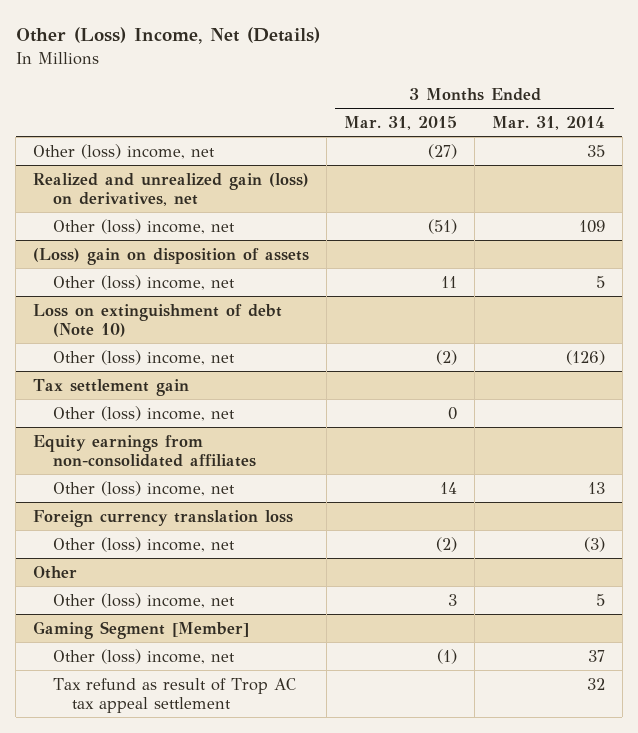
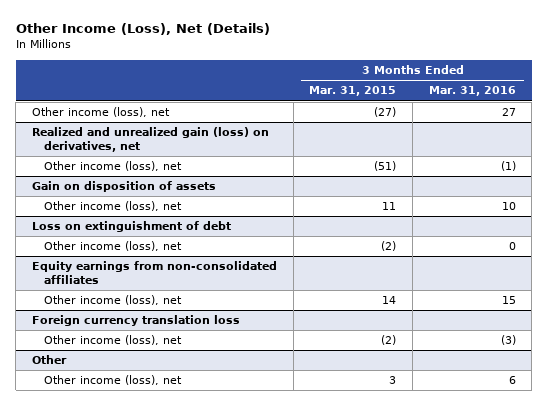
[15,27,320,45] Other (Loss) Income, Net (Details) -> [15,23,270,36] Other Income (Loss), Net (Details)
[491,116,605,131] Mar. 31, 2014 -> none
none -> [428,86,516,97] Mar. 31, 2016
[33,143,216,159] Other (loss) income, net -> [31,107,170,118] Other income (loss), net
[33,378,190,396] Tax settlement gain -> none
[52,405,235,421] Other (loss) income, net -> none
[52,218,235,234] Other (loss) income, net -> [44,161,183,172] Other income (loss), net
[33,247,310,265] (Loss) gain on disposition of assets -> [31,181,216,193] Gain on disposition of assets
[52,274,235,290] Other (loss) income, net -> [44,201,183,212] Other income (loss), net
[33,303,283,337] Loss on extinguishment of debt (Note 10) -> [31,221,231,233] Loss on extinguishment of debt
[52,349,235,365] Other (loss) income, net -> [44,241,183,252] Other income (loss), net
[52,480,235,496] Other (loss) income, net -> [44,295,183,306] Other income (loss), net
[52,536,235,552] Other (loss) income, net -> [44,335,183,346] Other income (loss), net
[33,620,250,639] Gaming Segment [Member] -> none
[52,648,235,664] Other (loss) income, net -> none
[52,677,296,713] Tax refund as result of Trop AC tax appeal settlement -> none
[52,592,235,608] Other (loss) income, net -> [44,375,183,386] Other income (loss), net

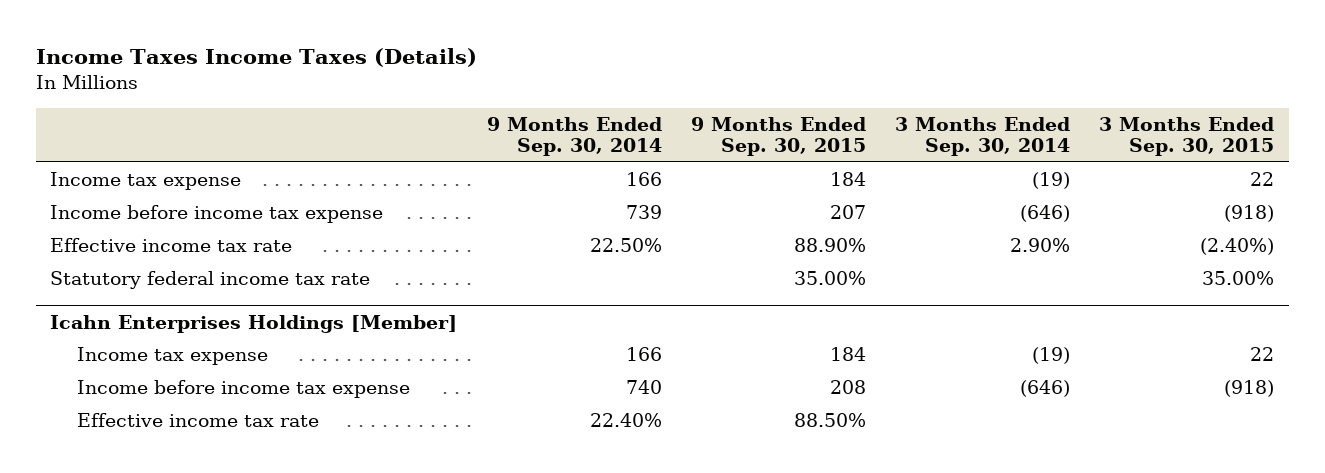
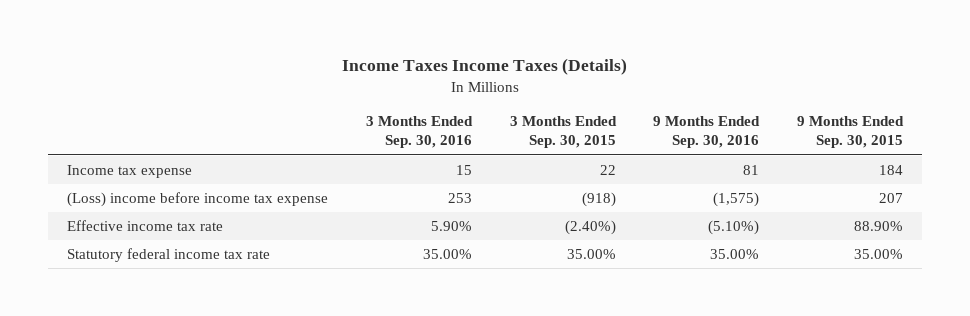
[486,116,662,156] 9 Months Ended Sep. 30, 2014 -> none
[895,116,1071,156] 3 Months Ended Sep. 30, 2014 -> none
none -> [365,115,473,149] 3 Months Ended Sep. 30, 2016
none -> [653,115,761,149] 9 Months Ended Sep. 30, 2016
[50,204,384,223] Income before income tax expense -> [66,192,328,208] (Loss) income before income tax expense
[50,314,458,333] Icahn Enterprises Holdings [Member] -> none
[77,346,269,365] Income tax expense -> none
[77,379,411,398] Income before income tax expense -> none
[77,412,320,427] Effective income tax rate -> none

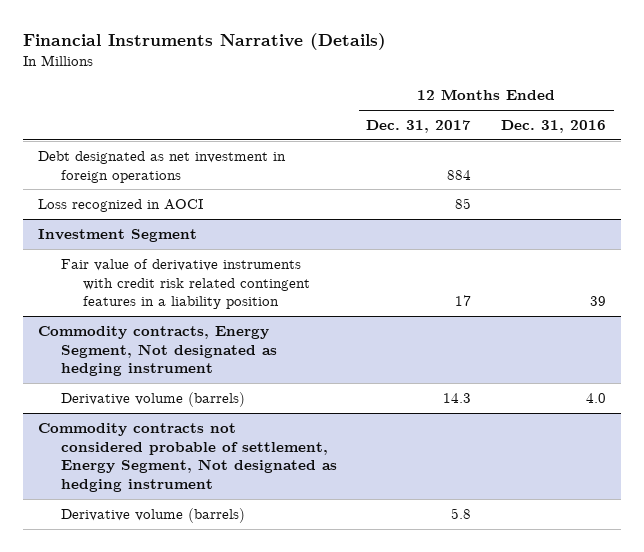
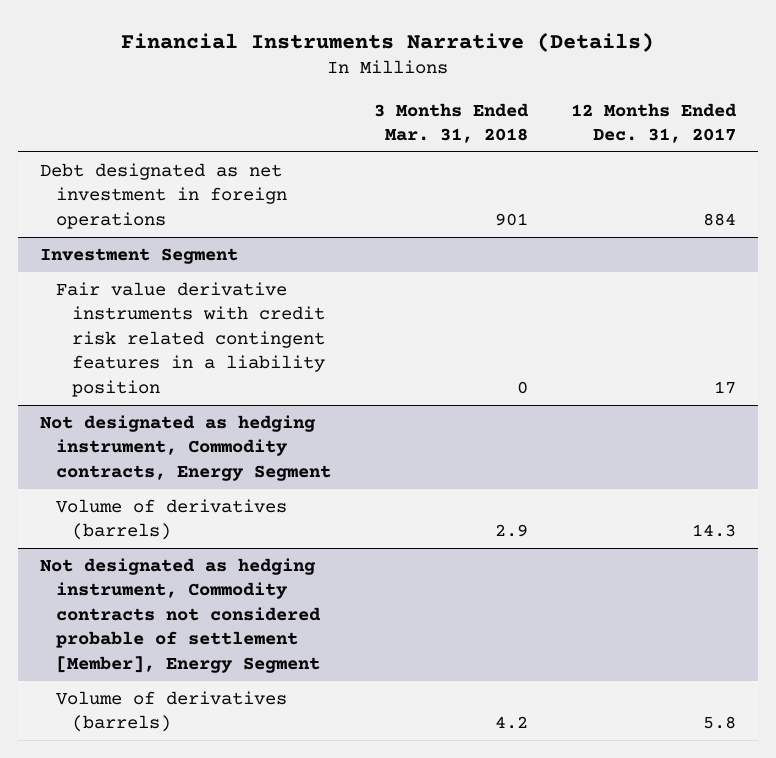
[501,119,607,133] Dec. 31, 2016 -> none
none -> [373,102,529,144] 3 Months Ended Mar. 31, 2018
[38,198,204,212] Loss recognized in AOCI -> none
[60,258,310,310] Fair value of derivative instruments with credit risk related contingent features in a liability position -> [55,282,325,397] Fair value derivative instruments with credit risk related contingent features in a liability position
[38,325,277,377] Commodity contracts, Energy Segment, Not designated as hedging instrument -> [39,415,331,481] Not designated as hedging instrument, Commodity contracts, Energy Segment
[60,391,245,407] Derivative volume (barrels) -> [55,499,287,541] Volume of derivatives (barrels)
[38,422,337,493] Commodity contracts not considered probable of settlement, Energy Segment, Not designated as hedging instrument -> [39,558,321,673] Not designated as hedging instrument, Commodity contracts not considered probable of settlement [Member], Energy Segment
[60,507,245,523] Derivative volume (barrels) -> [55,691,287,733] Volume of derivatives (barrels)

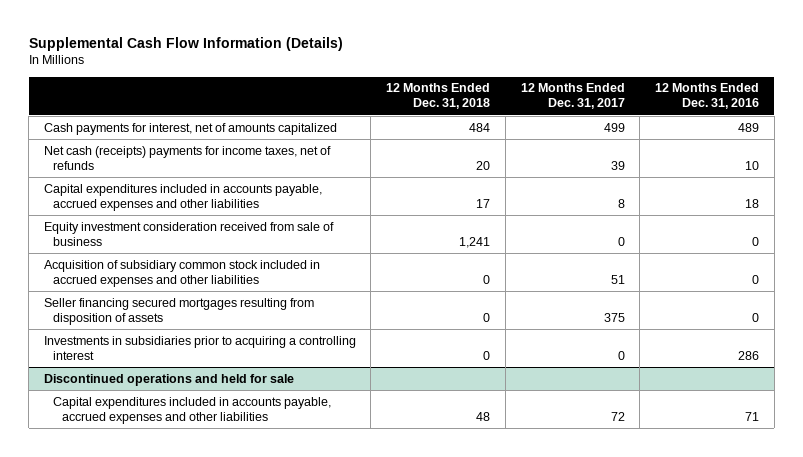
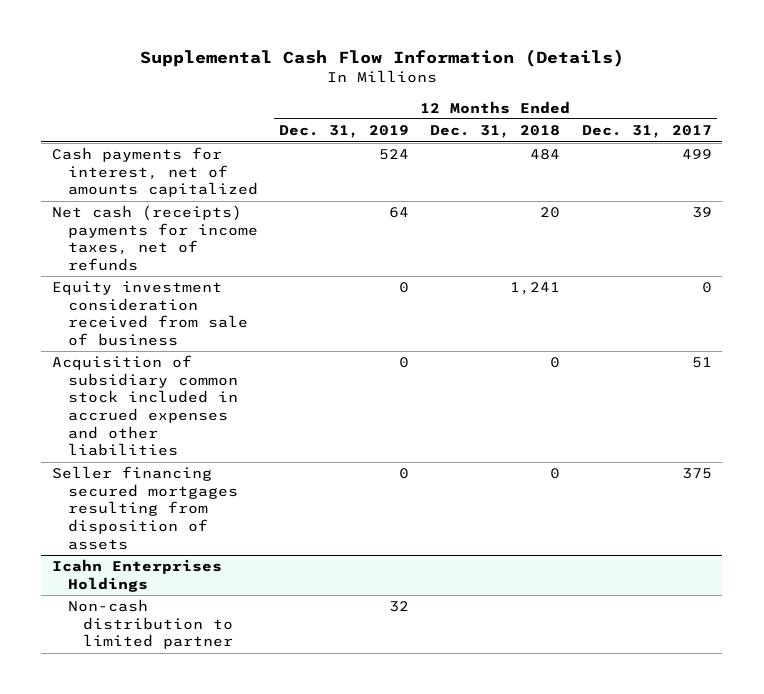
[654,83,759,110] 12 Months Ended Dec. 31, 2016 -> none
none -> [278,125,409,139] Dec. 31, 2019
[43,183,322,211] Capital expenditures included in accounts payable, accrued expenses and other liabilities -> none
[43,335,356,360] Investments in subsidiaries prior to acquiring a controlling interest -> none
[43,373,294,386] Discontinued operations and held for sale -> none
[52,396,331,424] Capital expenditures included in accounts payable, accrued expenses and other liabilities -> none
none -> [51,559,222,592] Icahn Enterprises Holdings
none -> [67,599,234,650] Non-cash distribution to limited partner

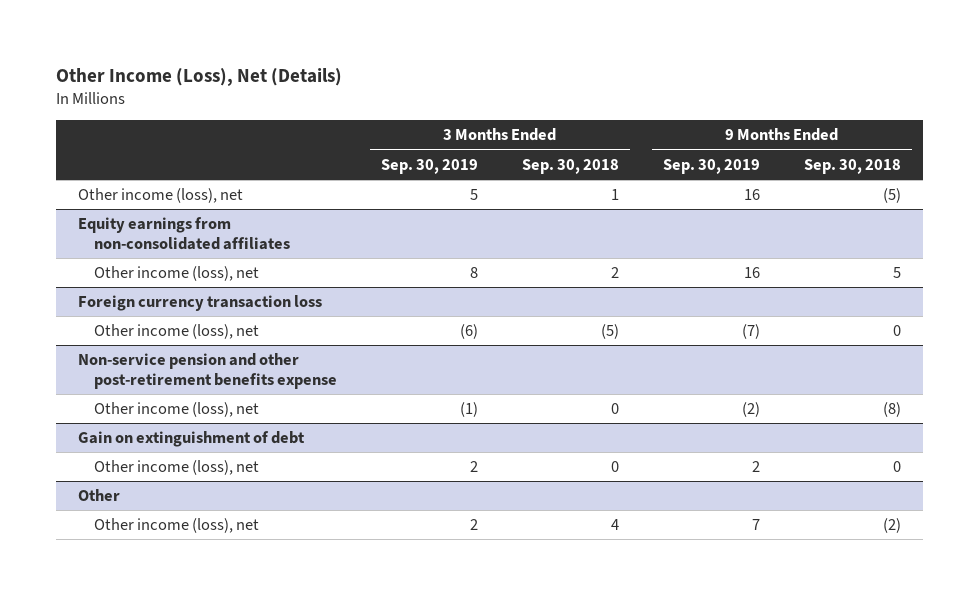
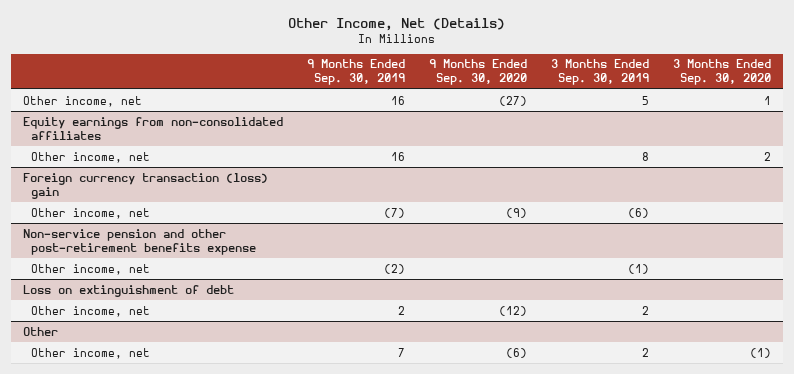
[56,67,343,86] Other Income (Loss), Net (Details) -> [287,17,505,31] Other Income, Net (Details)
[521,158,619,174] Sep. 30, 2018 -> none
[803,158,901,174] Sep. 30, 2018 -> none
none -> [428,59,527,86] 9 Months Ended Sep. 30, 2020
none -> [672,59,771,86] 3 Months Ended Sep. 30, 2020
[78,188,244,204] Other income (loss), net -> [22,95,142,107] Other income, net
[93,266,259,282] Other income (loss), net -> [31,151,151,163] Other income, net
[78,295,323,312] Foreign currency transaction loss -> [22,172,268,199] Foreign currency transaction (loss) gain
[93,324,259,340] Other income (loss), net -> [31,207,151,219] Other income, net
[93,402,259,418] Other income (loss), net -> [31,263,151,275] Other income, net
[78,431,306,448] Gain on extinguishment of debt -> [22,284,234,297] Loss on extinguishment of debt
[93,460,259,476] Other income (loss), net -> [31,305,151,317] Other income, net
[93,518,259,534] Other income (loss), net -> [31,347,151,359] Other income, net

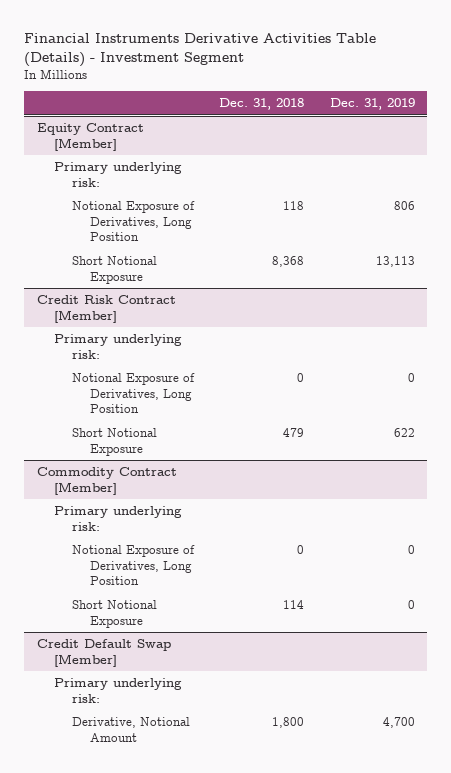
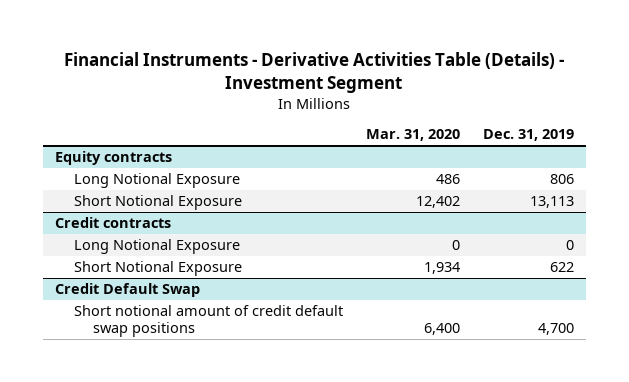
[23,33,376,68] Financial Instruments Derivative Activities Table (Details) - Investment Segment -> [64,52,565,93] Financial Instruments - Derivative Activities Table (Details) - Investment Segment
[219,98,305,111] Dec. 31, 2018 -> none
none -> [365,129,460,142] Mar. 31, 2020
[54,162,183,187] Primary underlying risk: -> none
[36,123,144,151] Equity Contract [Member] -> [54,151,172,166] Equity contracts
[72,201,196,241] Notional Exposure of Derivatives, Long Position -> [73,173,240,189] Long Notional Exposure
[54,334,183,359] Primary underlying risk: -> none
[36,295,176,323] Credit Risk Contract [Member] -> [54,217,171,229] Credit contracts
[72,373,196,413] Notional Exposure of Derivatives, Long Position -> [73,239,240,255] Long Notional Exposure
[54,506,183,531] Primary underlying risk: -> none
[72,545,196,585] Notional Exposure of Derivatives, Long Position -> none
[72,600,158,628] Short Notional Exposure -> none
[36,639,171,667] Credit Default Swap [Member] -> none
[54,678,183,703] Primary underlying risk: -> none
[72,717,191,742] Derivative, Notional Amount -> none
[36,467,177,495] Commodity Contract [Member] -> [54,283,200,298] Credit Default Swap
none -> [73,305,343,338] Short notional amount of credit default swap positions

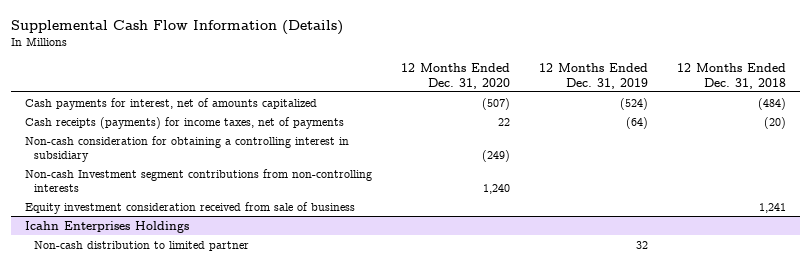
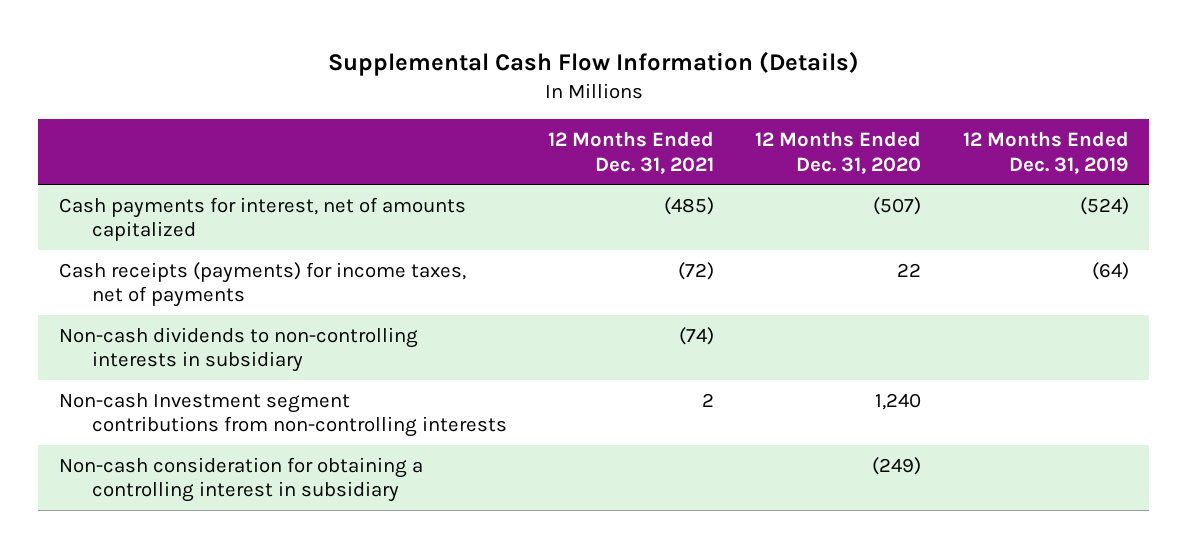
[676,62,786,89] 12 Months Ended Dec. 31, 2018 -> none
none -> [548,131,715,174] 12 Months Ended Dec. 31, 2021
none -> [58,326,418,373] Non-cash dividends to non-controlling interests in subsidiary
[25,201,356,214] Equity investment consideration received from sale of business -> none
[25,220,190,233] Icahn Enterprises Holdings -> none
[34,240,250,251] Non-cash distribution to limited partner -> none
[25,135,350,163] Non-cash consideration for obtaining a controlling interest in subsidiary -> [58,456,423,503] Non-cash consideration for obtaining a controlling interest in subsidiary

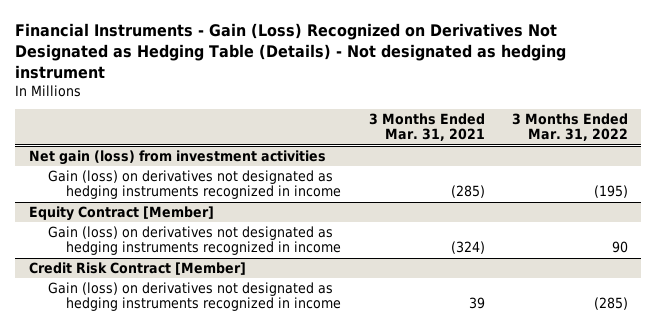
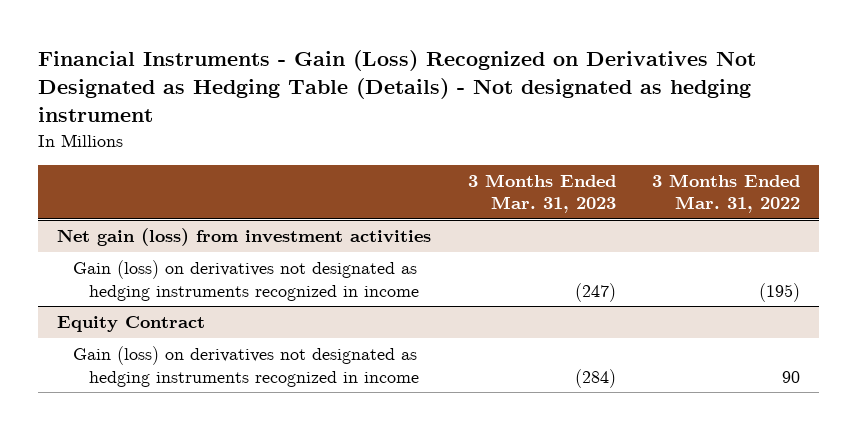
[368,113,485,142] 3 Months Ended Mar. 31, 2021 -> none
none -> [467,173,616,214] 3 Months Ended Mar. 31, 2023
[29,205,215,221] Equity Contract [Member] -> [56,315,205,332] Equity Contract
[29,261,247,275] Credit Risk Contract [Member] -> none
[47,281,342,312] Gain (loss) on derivatives not designated as hedging instruments recognized in income -> none

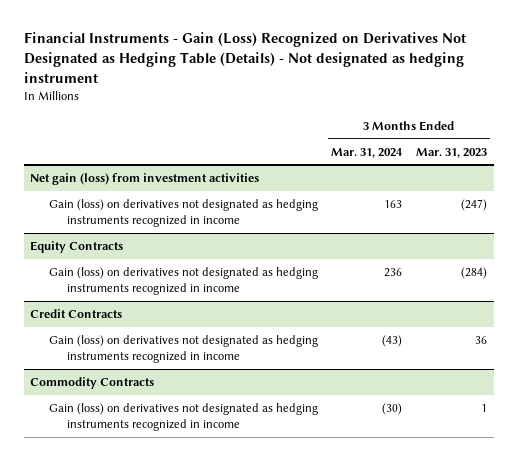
[652,173,801,214] 3 Months Ended Mar. 31, 2022 -> none
none -> [331,147,404,158] Mar. 31, 2024
[56,315,205,332] Equity Contract -> [30,240,124,253] Equity Contracts
none -> [30,308,123,318] Credit Contracts
none -> [48,334,318,363] Gain (loss) on derivatives not designated as hedging instruments recognized in income
none -> [30,376,155,389] Commodity Contracts
none -> [48,402,318,431] Gain (loss) on derivatives not designated as hedging instruments recognized in income

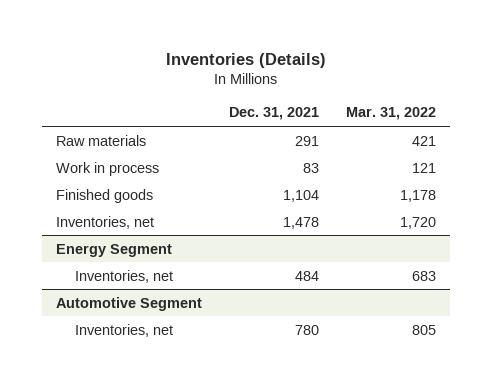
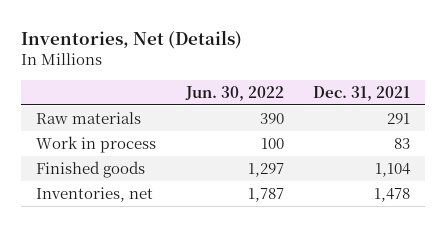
[166,52,327,68] Inventories (Details) -> [21,29,243,49] Inventories, Net (Details)
[346,107,437,121] Mar. 31, 2022 -> none
none -> [184,85,284,101] Jun. 30, 2022
[55,243,172,257] Energy Segment -> none
[74,269,173,283] Inventories, net -> none
[55,296,202,311] Automotive Segment -> none
[74,323,173,337] Inventories, net -> none

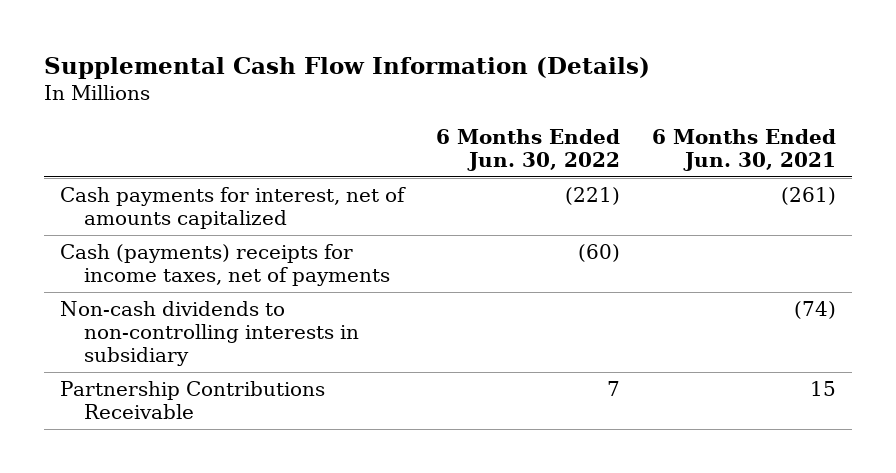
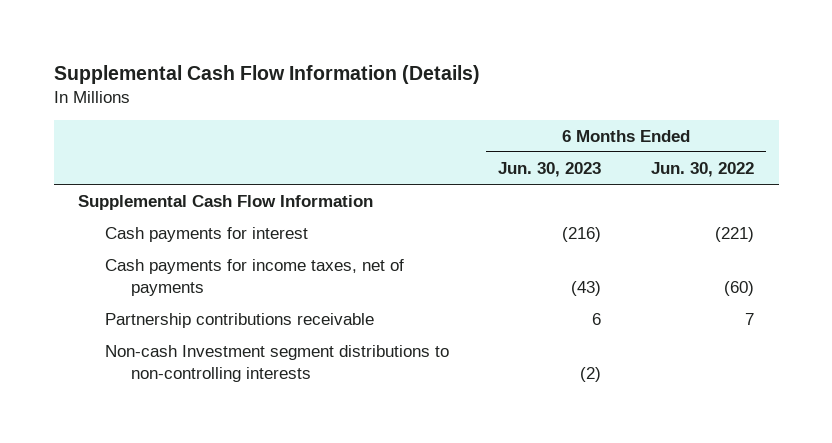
[652,129,837,171] 6 Months Ended Jun. 30, 2021 -> none
none -> [498,161,602,177] Jun. 30, 2023
[59,301,360,366] Non-cash dividends to non-controlling interests in subsidiary -> none
none -> [78,195,374,211] Supplemental Cash Flow Information
[59,187,406,229] Cash payments for interest, net of amounts capitalized -> [104,227,308,243] Cash payments for interest
[59,244,391,286] Cash (payments) receipts for income taxes, net of payments -> [104,259,404,296] Cash payments for income taxes, net of payments
[59,381,325,419] Partnership Contributions Receivable -> [104,313,374,329] Partnership contributions receivable
none -> [104,345,449,382] Non-cash Investment segment distributions to non-controlling interests

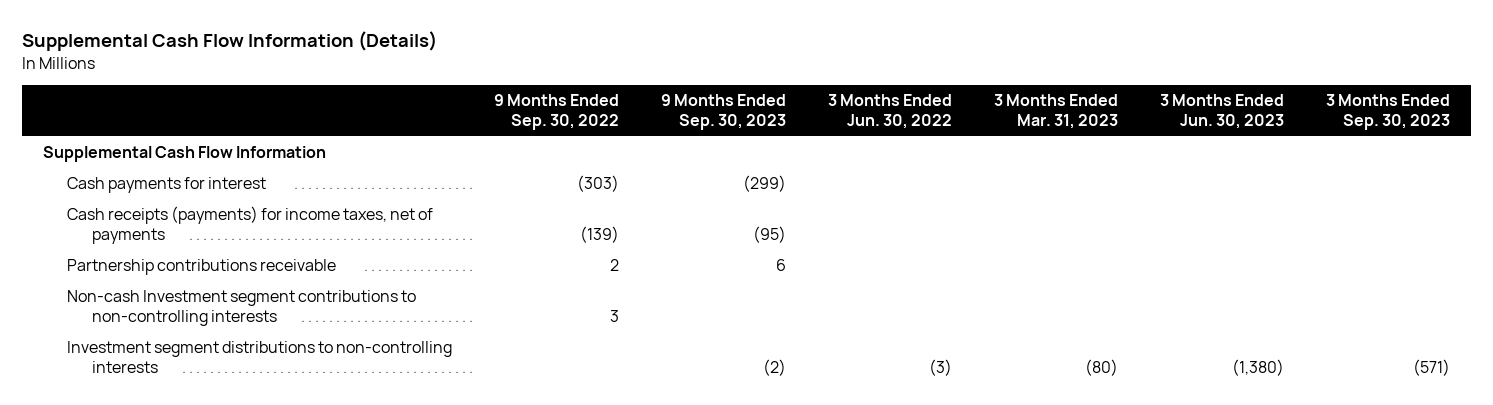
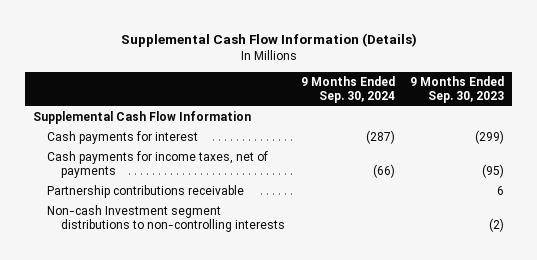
[494,94,620,130] 9 Months Ended Sep. 30, 2022 -> none
[828,94,953,129] 3 Months Ended Jun. 30, 2022 -> none
[994,94,1119,129] 3 Months Ended Mar. 31, 2023 -> none
[1160,94,1285,129] 3 Months Ended Jun. 30, 2023 -> none
[1325,94,1450,130] 3 Months Ended Sep. 30, 2023 -> none
none -> [300,75,395,104] 9 Months Ended Sep. 30, 2024
[67,206,434,245] Cash receipts (payments) for income taxes, net of payments -> [46,151,268,179] Cash payments for income taxes, net of payments
[67,290,417,327] Non-cash Investment segment contributions to non-controlling interests -> none
[67,341,453,374] Investment segment distributions to non-controlling interests -> [46,205,285,233] Non-cash Investment segment distributions to non-controlling interests

